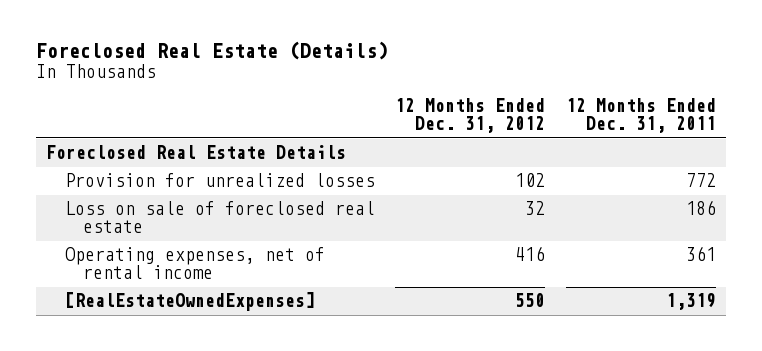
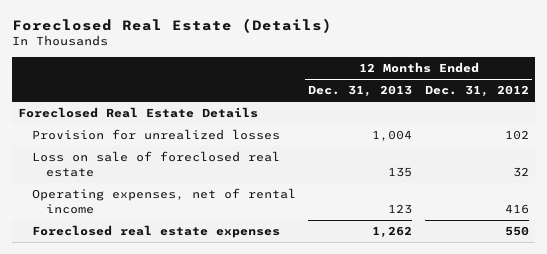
[565,98,716,134] 12 Months Ended Dec. 31, 2011 -> none
none -> [308,85,413,98] Dec. 31, 2013
[64,292,315,312] [RealEstateOwnedExpenses] -> none
none -> [31,225,280,239] Foreclosed real estate expenses

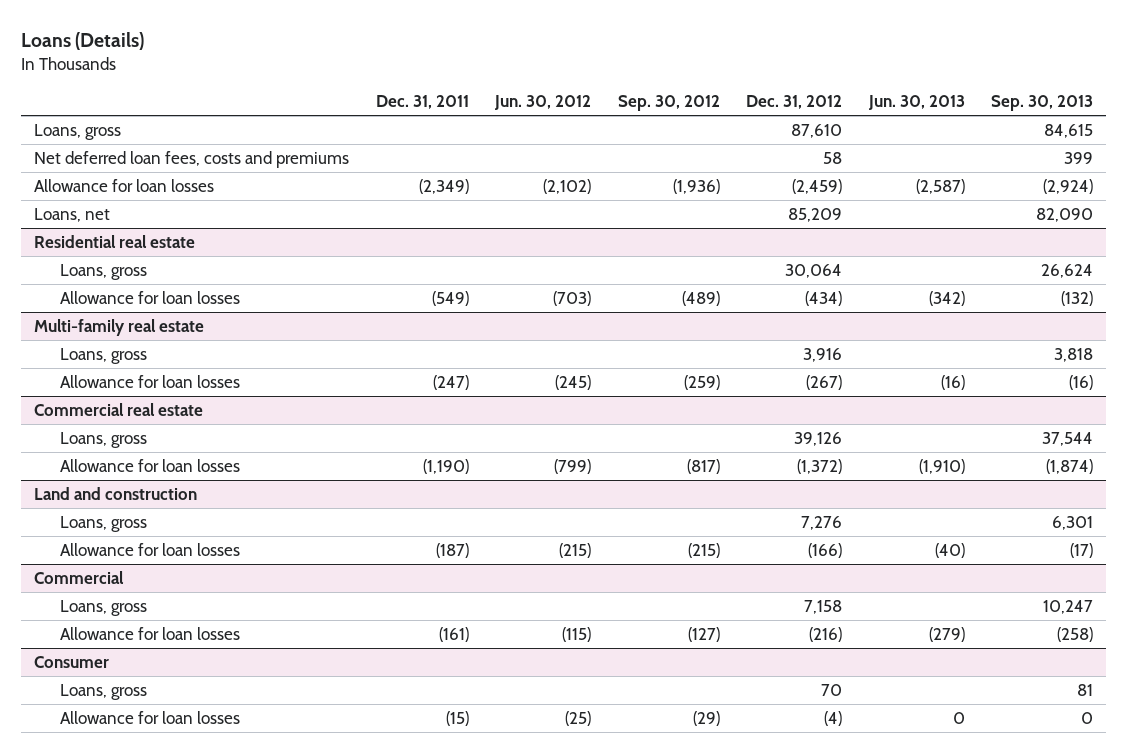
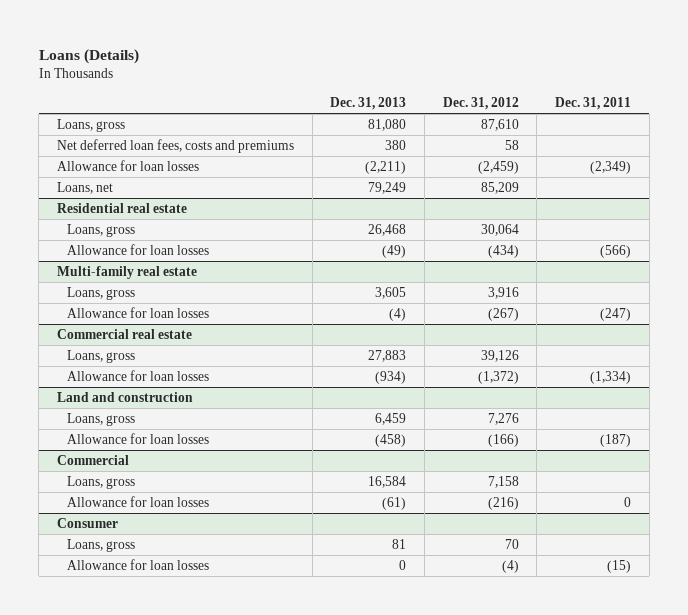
[494,95,592,111] Jun. 30, 2012 -> none
[617,95,720,112] Sep. 30, 2012 -> none
[867,95,965,111] Jun. 30, 2013 -> none
[991,95,1094,112] Sep. 30, 2013 -> none
none -> [330,97,407,111] Dec. 31, 2013
[431,291,469,307] (549) -> [599,245,631,259] (566)
[422,459,469,475] (1,190) -> [589,371,631,385] (1,334)
[438,627,469,643] (161) -> [623,497,631,508] 0

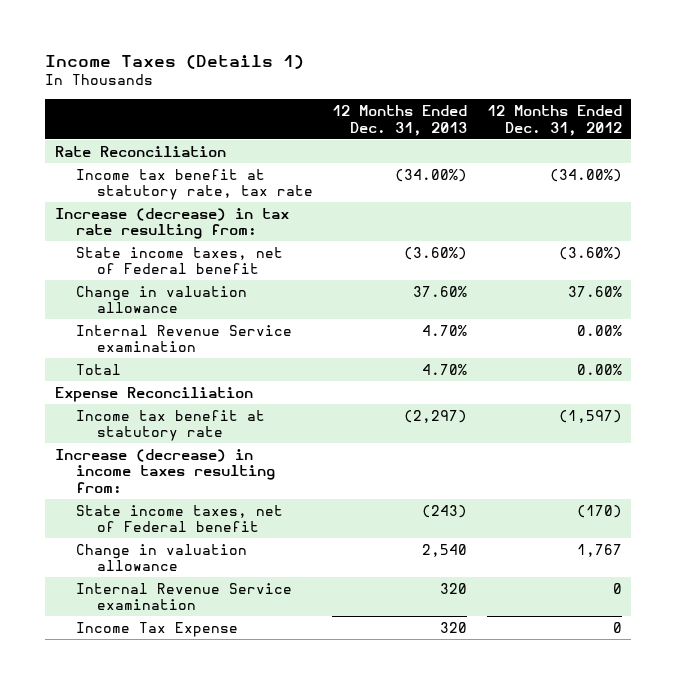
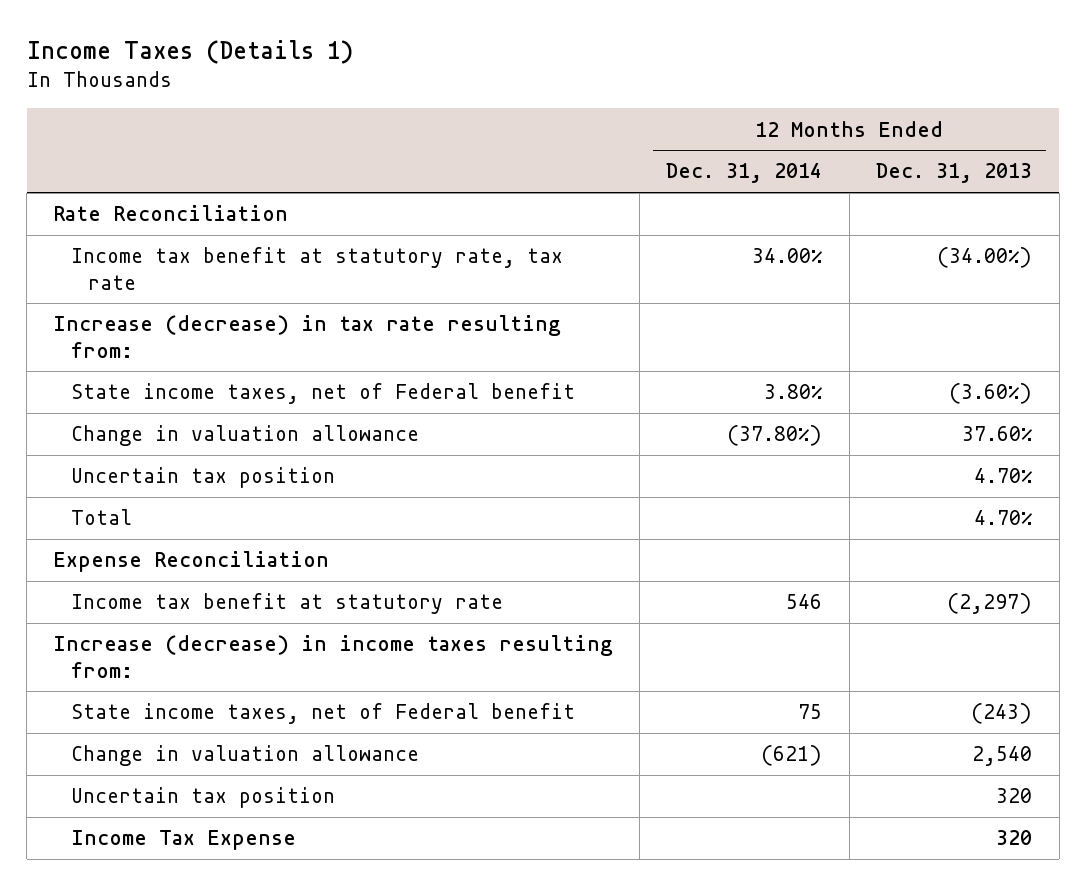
[486,104,622,136] 12 Months Ended Dec. 31, 2012 -> none
none -> [666,163,823,184] Dec. 31, 2014
[75,324,292,353] Internal Revenue Service examination -> [70,467,335,489] Uncertain tax position
[75,582,292,611] Internal Revenue Service examination -> [70,787,335,809] Uncertain tax position

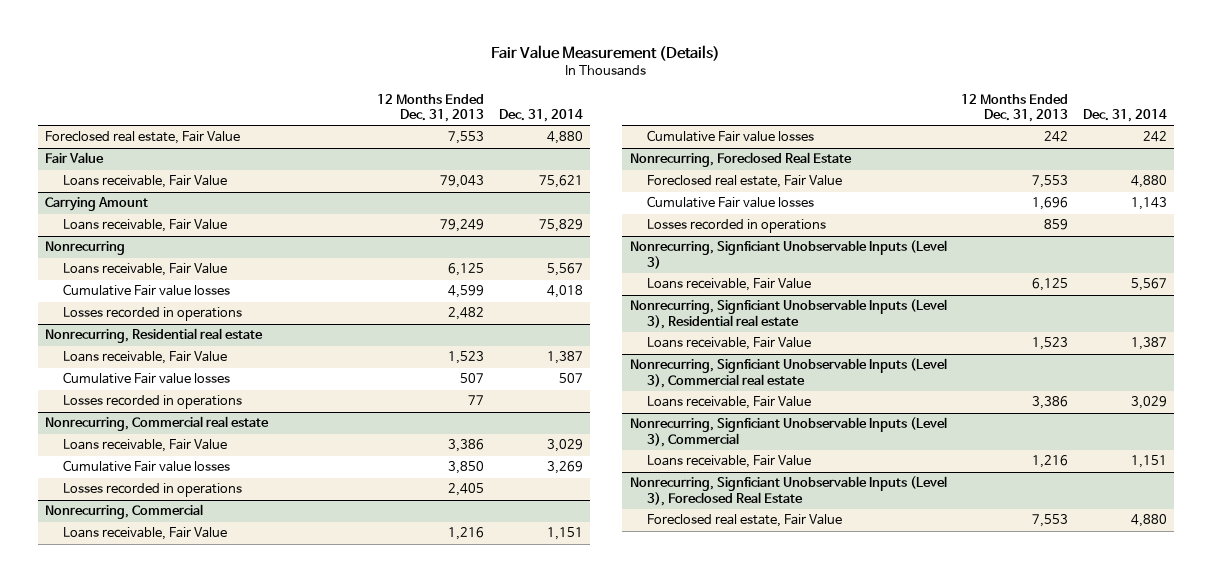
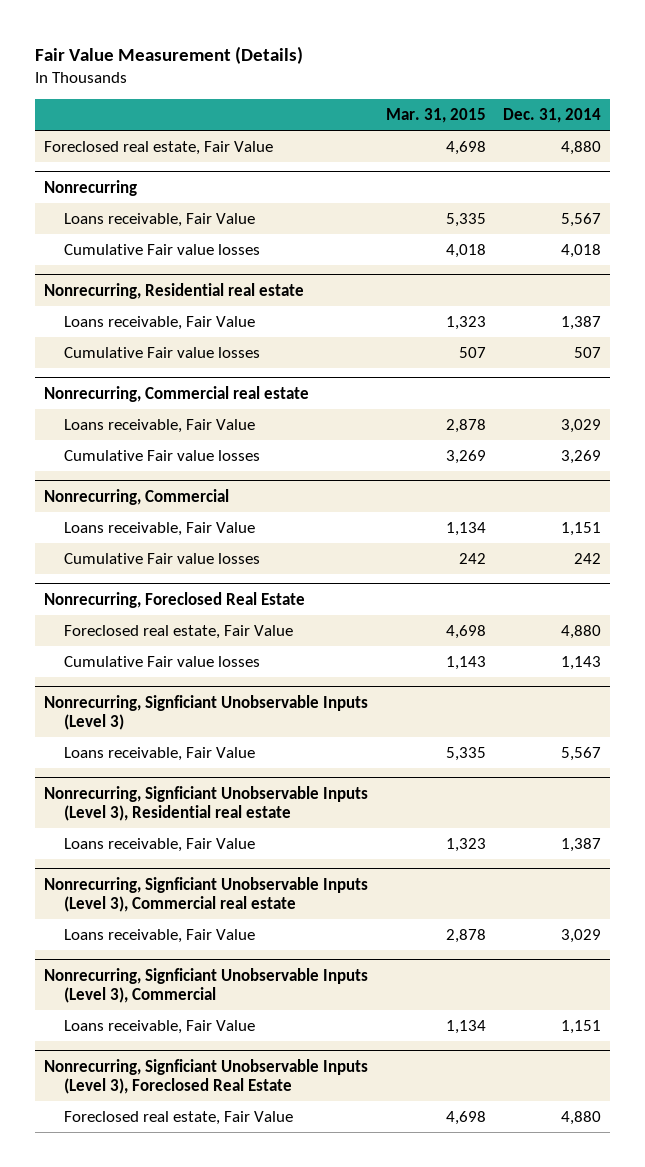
[376,93,484,123] 12 Months Ended Dec. 31, 2013 -> none
none -> [385,107,486,123] Mar. 31, 2015
[45,152,105,164] Fair Value -> none
[62,175,227,189] Loans receivable, Fair Value -> none
[45,197,149,212] Carrying Amount -> none
[62,219,227,233] Loans receivable, Fair Value -> none
[62,307,242,322] Losses recorded in operations -> none
[62,395,242,410] Losses recorded in operations -> none
[62,483,242,498] Losses recorded in operations -> none
[646,219,826,234] Losses recorded in operations -> none

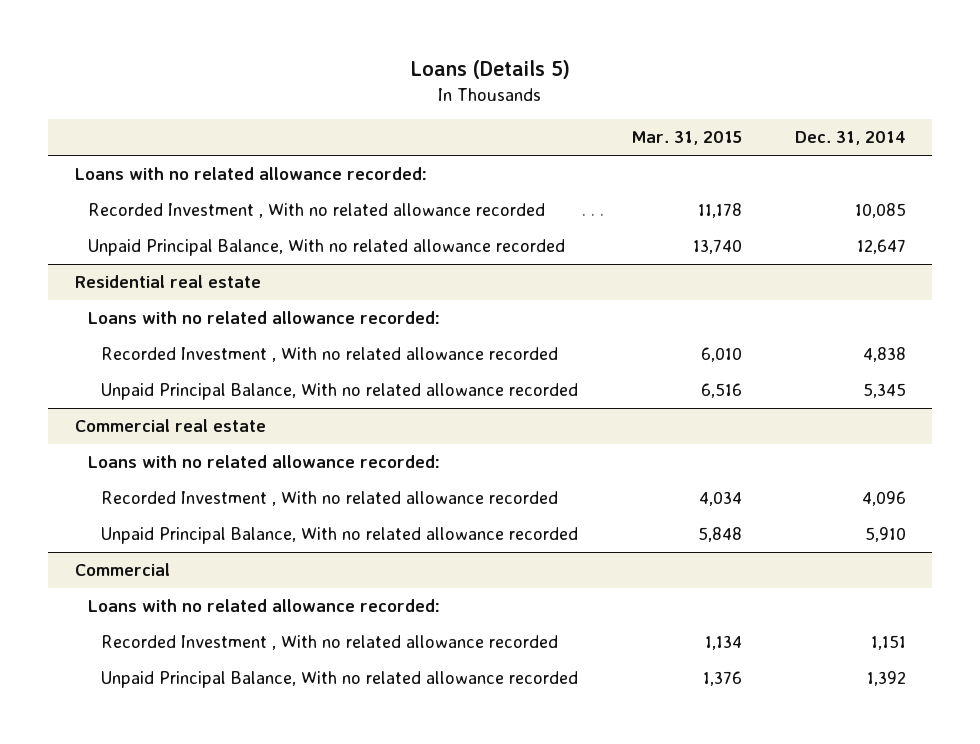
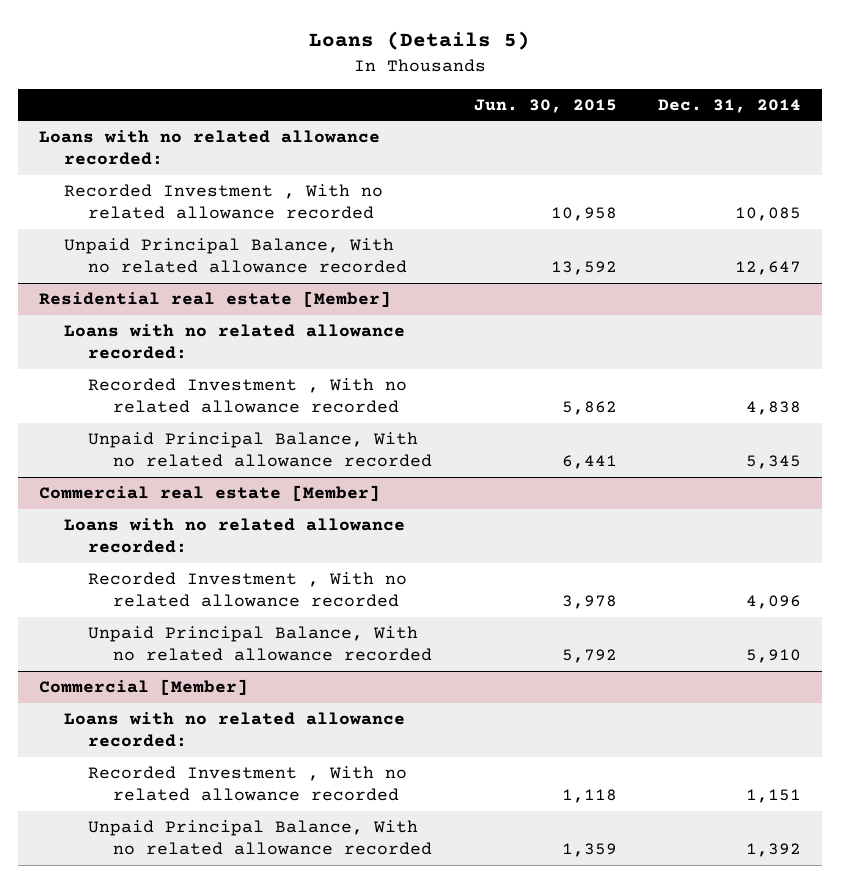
[630,131,742,146] Mar. 31, 2015 -> none
none -> [473,98,617,113] Jun. 30, 2015
[74,275,261,289] Residential real estate -> [39,291,392,308] Residential real estate [Member]
[74,419,266,433] Commercial real estate -> [39,485,381,502] Commercial real estate [Member]
[74,563,170,577] Commercial -> [39,679,249,696] Commercial [Member]

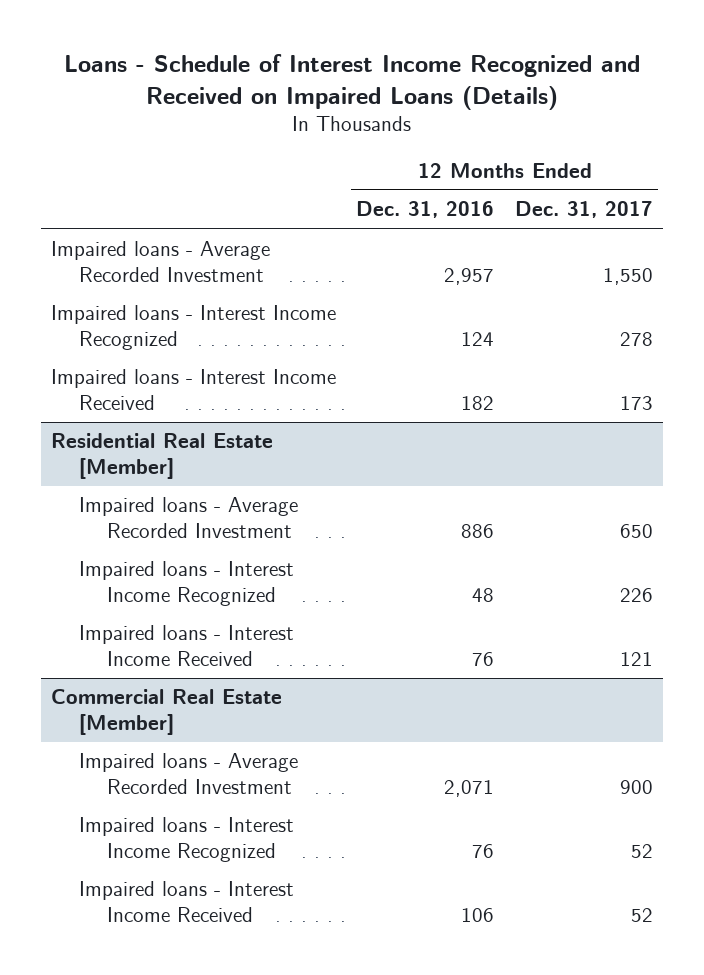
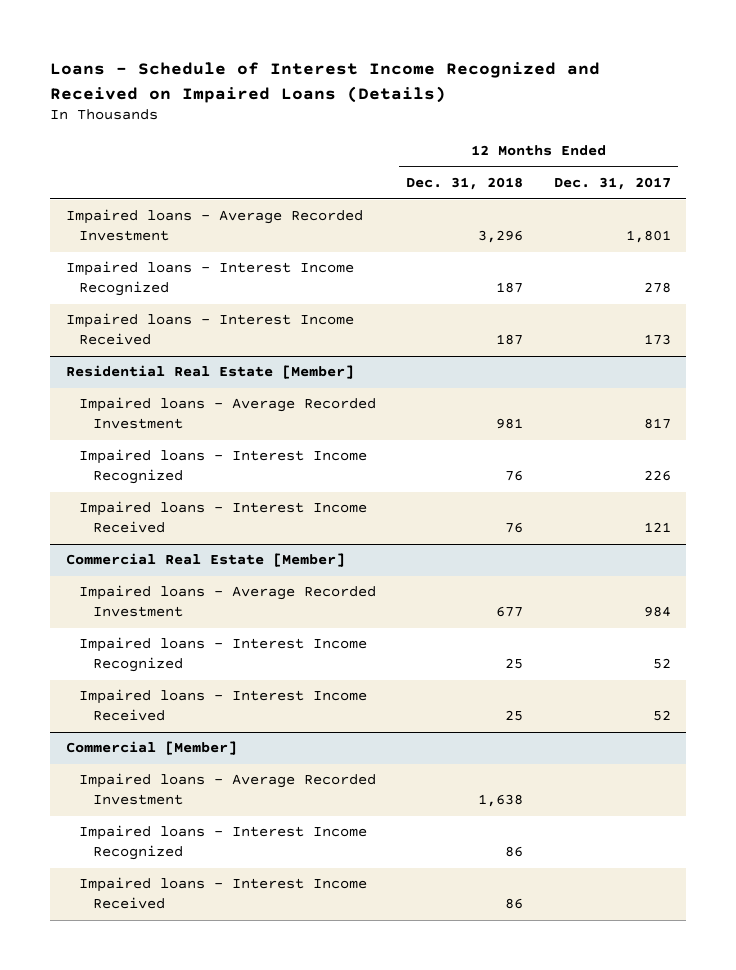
[356,201,495,219] Dec. 31, 2016 -> none
none -> [406,177,524,191] Dec. 31, 2018
[602,267,653,285] 1,550 -> [625,230,671,244] 1,801
[619,523,653,538] 650 -> [643,418,671,430] 817
[619,779,653,794] 900 -> [643,606,671,618] 984
none -> [65,741,237,756] Commercial [Member]
none -> [79,773,377,806] Impaired loans - Average Recorded Investment
none -> [79,825,368,861] Impaired loans - Interest Income Recognized
none -> [79,877,368,910] Impaired loans - Interest Income Received

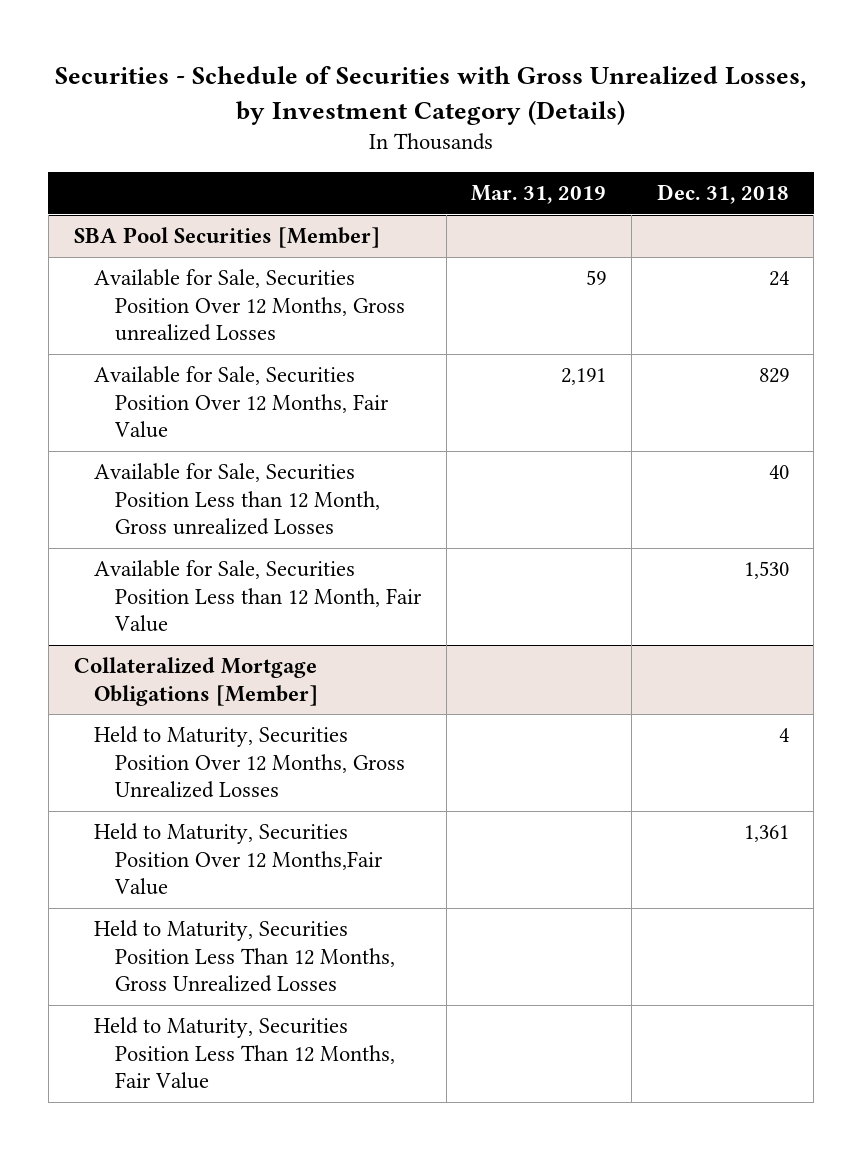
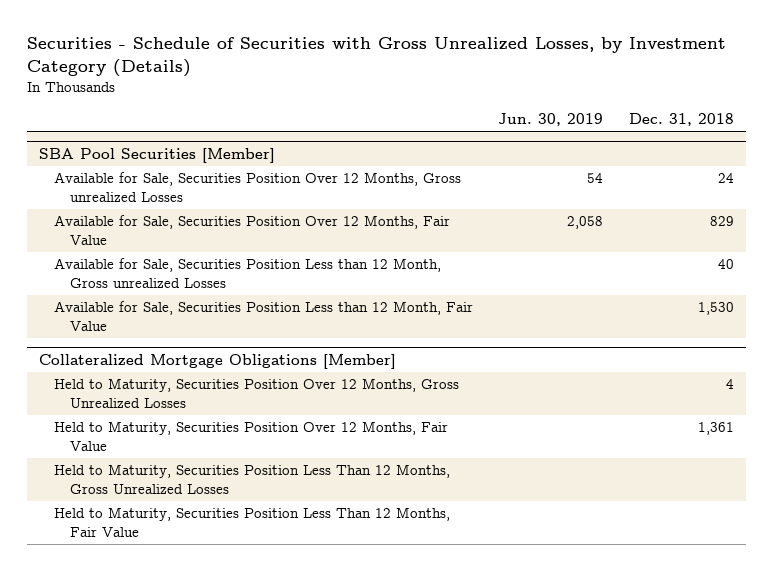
[471,185,607,205] Mar. 31, 2019 -> none
none -> [498,113,604,127] Jun. 30, 2019
[94,823,383,896] Held to Maturity, Securities Position Over 12 Months,Fair Value -> [54,421,449,452] Held to Maturity, Securities Position Over 12 Months, Fair Value

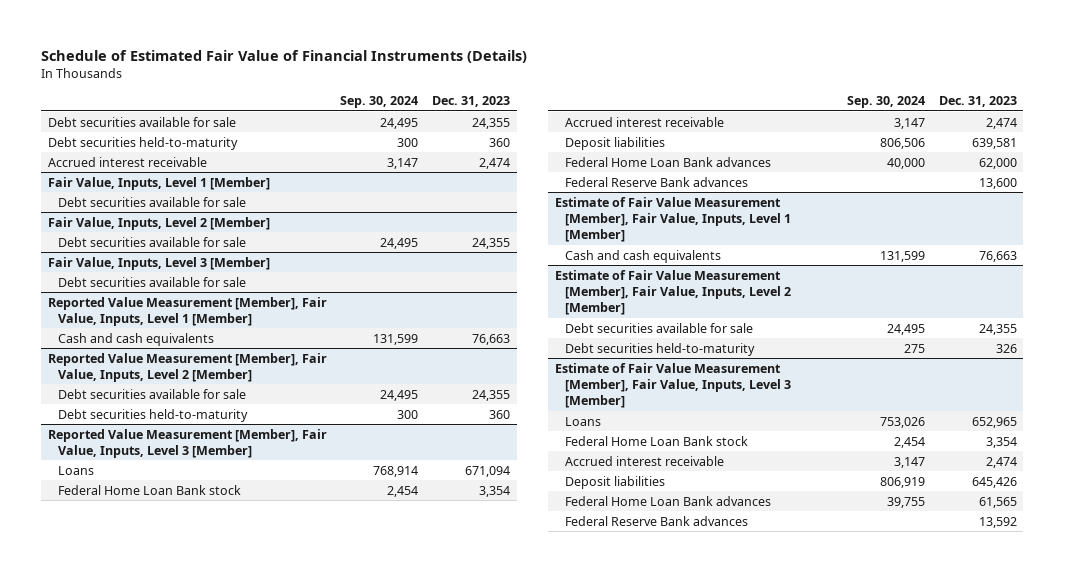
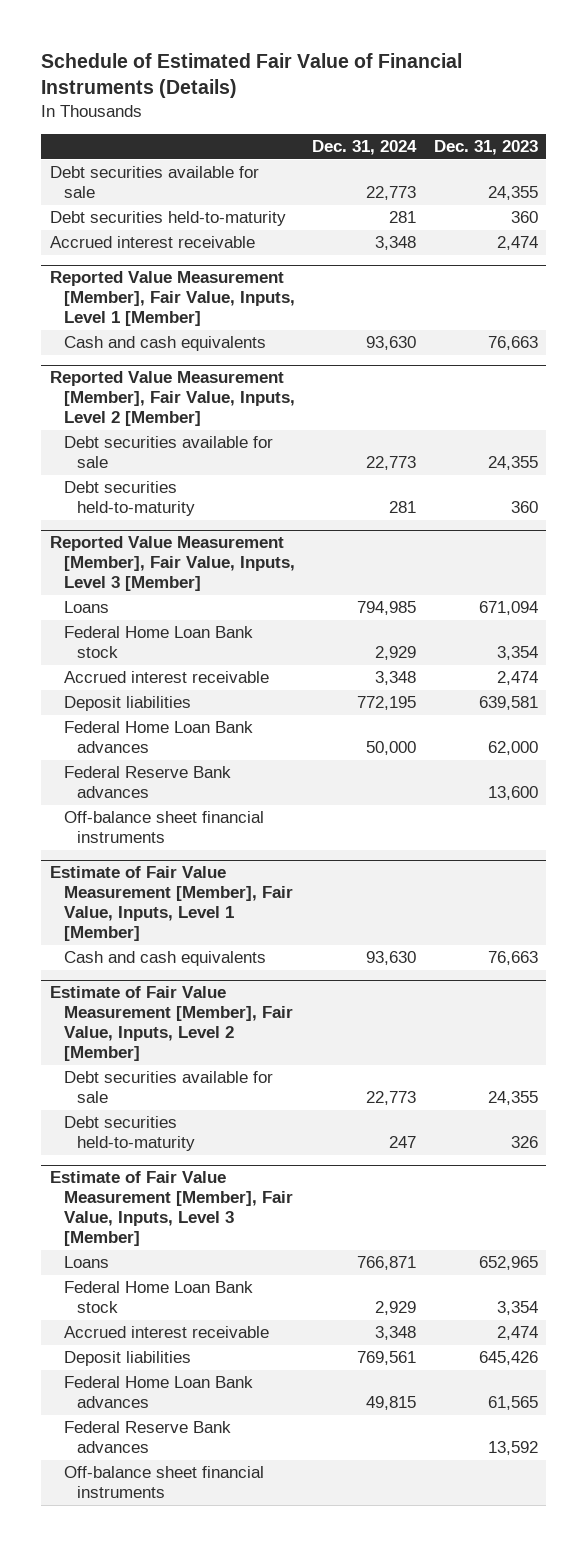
[340,95,419,108] Sep. 30, 2024 -> none
none -> [312,140,418,156] Dec. 31, 2024
[47,176,270,190] Fair Value, Inputs, Level 1 [Member] -> none
[58,196,247,207] Debt securities available for sale -> none
[47,216,270,230] Fair Value, Inputs, Level 2 [Member] -> none
[58,236,247,247] Debt securities available for sale -> none
[47,256,270,270] Fair Value, Inputs, Level 3 [Member] -> none
[58,276,247,287] Debt securities available for sale -> none
none -> [63,811,264,844] Off-balance sheet financial instruments
none -> [63,1466,264,1499] Off-balance sheet financial instruments

